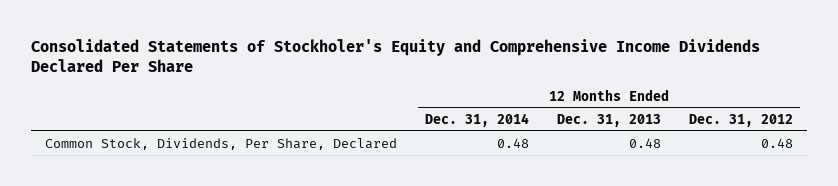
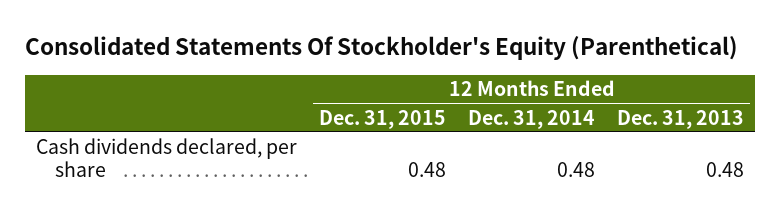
[31,38,761,72] Consolidated Statements of Stockholer's Equity and Comprehensive Income Dividends Declared Per Share -> [24,36,738,61] Consolidated Statements Of Stockholder's Equity (Parenthetical)
[689,113,794,127] Dec. 31, 2012 -> none
none -> [318,109,446,129] Dec. 31, 2015
[45,138,398,151] Common Stock, Dividends, Per Share, Declared -> [35,138,297,178] Cash dividends declared, per share

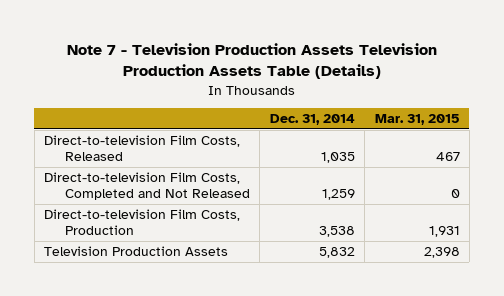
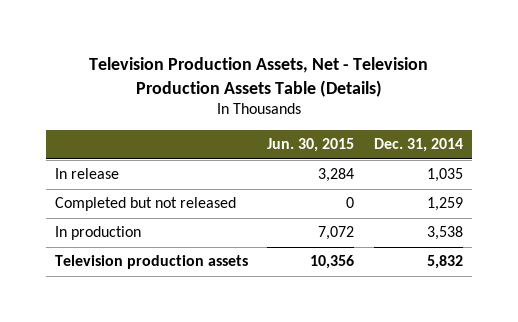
[66,43,437,80] Note 7 - Television Production Assets Television Production Assets Table (Details) -> [88,56,428,97] Television Production Assets, Net - Television Production Assets Table (Details)
[374,114,460,126] Mar. 31, 2015 -> none
none -> [267,138,355,153] Jun. 30, 2015
[43,134,240,161] Direct-to-television Film Costs, Released -> [55,168,120,180] In release
[43,171,251,200] Direct-to-television Film Costs, Completed and Not Released -> [55,197,237,212] Completed but not released
[43,208,240,235] Direct-to-television Film Costs, Production -> [55,226,142,241] In production
[43,245,228,256] Television Production Assets -> [55,255,249,270] Television production assets

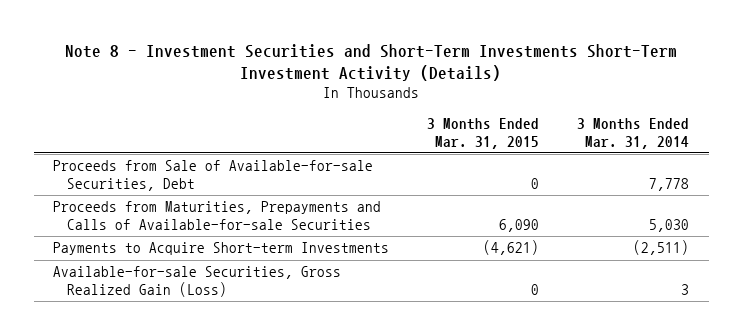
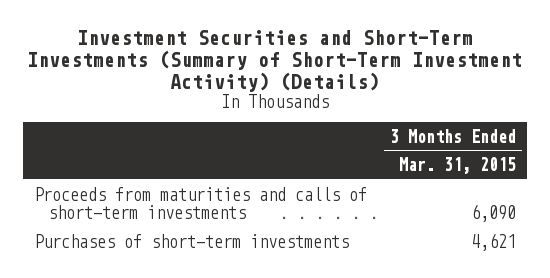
[65,43,678,82] Note 8 - Investment Securities and Short-Term Investments Short-Term Investment Activity (Details) -> [27,29,523,92] Investment Securities and Short-Term Investments (Summary of Short-Term Investment Activity) (Details)
[577,118,690,149] 3 Months Ended Mar. 31, 2014 -> none
[52,160,373,191] Proceeds from Sale of Available-for-sale Securities, Debt -> none
[52,266,341,297] Available-for-sale Securities, Gross Realized Gain (Loss) -> none
[52,201,381,230] Proceeds from Maturities, Prepayments and Calls of Available-for-sale Securities -> [34,186,368,220] Proceeds from maturities and calls of short-term investments
[52,242,389,256] Payments to Acquire Short-term Investments -> [34,233,350,248] Purchases of short-term investments
[483,240,540,256] (4,621) -> [471,232,517,251] 4,621

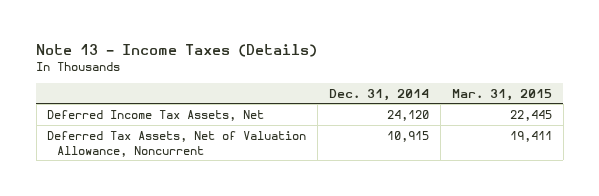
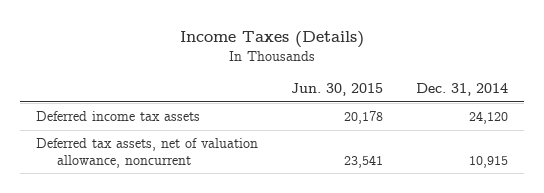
[36,43,318,57] Note 13 - Income Taxes (Details) -> [180,30,365,48] Income Taxes (Details)
[451,88,552,101] Mar. 31, 2015 -> none
none -> [291,83,384,97] Jun. 30, 2015
[47,109,265,121] Deferred Income Tax Assets, Net -> [36,111,201,122] Deferred income tax assets
[47,130,307,157] Deferred Tax Assets, Net of Valuation Allowance, Noncurrent -> [36,138,259,168] Deferred tax assets, net of valuation allowance, noncurrent

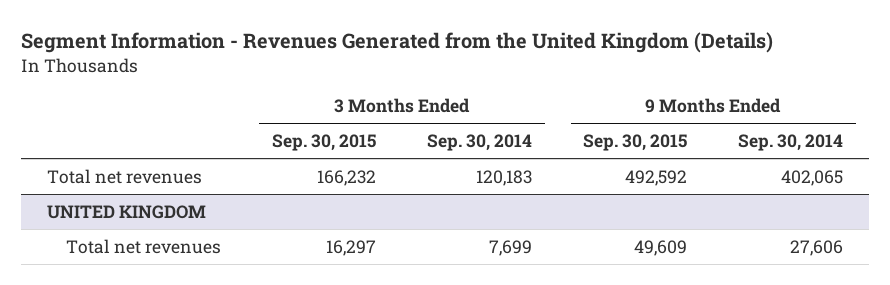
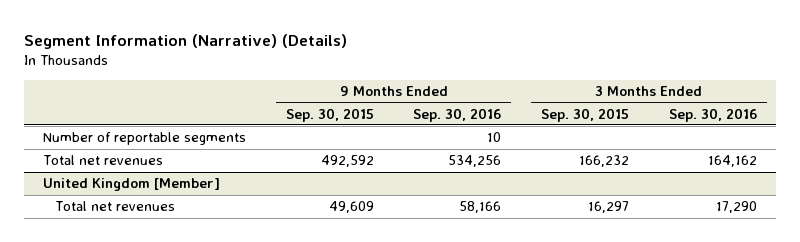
[21,32,774,54] Segment Information - Revenues Generated from the United Kingdom (Details) -> [23,33,347,49] Segment Information (Narrative) (Details)
[427,134,533,152] Sep. 30, 2014 -> none
[738,134,844,152] Sep. 30, 2014 -> none
none -> [413,107,502,122] Sep. 30, 2016
none -> [668,107,757,122] Sep. 30, 2016
none -> [43,132,247,146] Number of reportable segments
[46,204,206,219] UNITED KINGDOM -> [43,178,221,192] United Kingdom [Member]

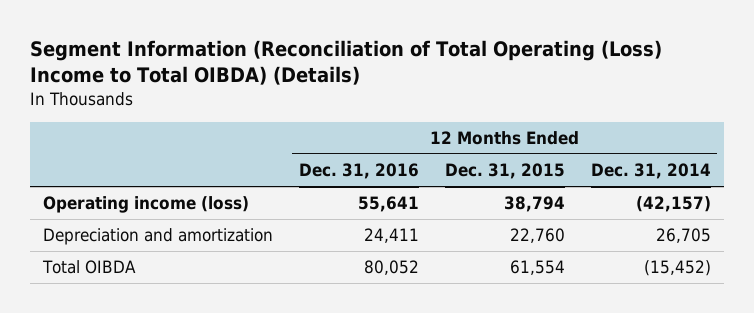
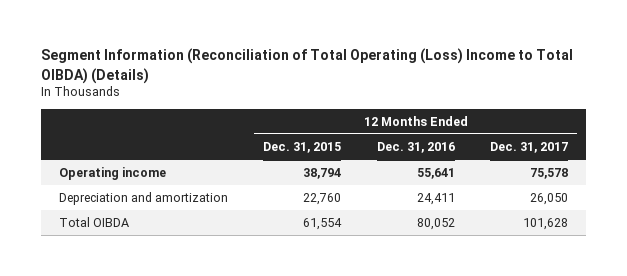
[590,163,711,180] Dec. 31, 2014 -> none
none -> [489,141,568,153] Dec. 31, 2017
[42,196,249,214] Operating income (loss) -> [58,167,166,181] Operating income

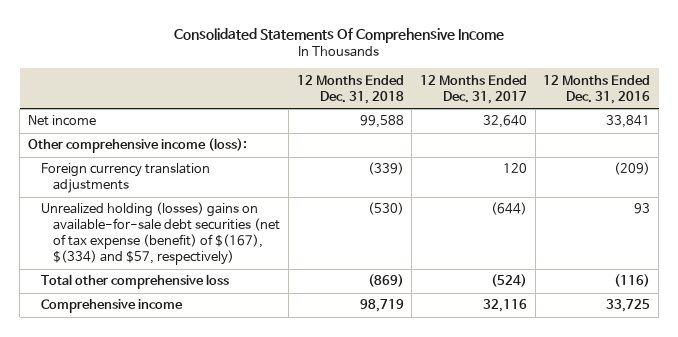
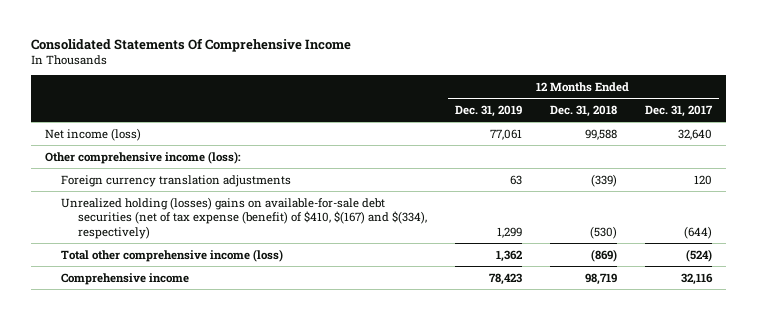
[543,74,651,104] 12 Months Ended Dec. 31, 2016 -> none
none -> [454,104,522,117] Dec. 31, 2019
[28,115,97,127] Net income -> [44,127,141,141] Net income (loss)
[40,202,281,266] Unrealized holding (losses) gains on available-for-sale debt securities (net of tax expense (benefit) of $(167), $(334) and $57, respectively) -> [61,196,427,239] Unrealized holding (losses) gains on available-for-sale debt securities (net of tax expense (benefit) of $410, $(167) and $(334), respectively)
[40,274,229,290] Total other comprehensive loss -> [61,248,284,262] Total other comprehensive income (loss)

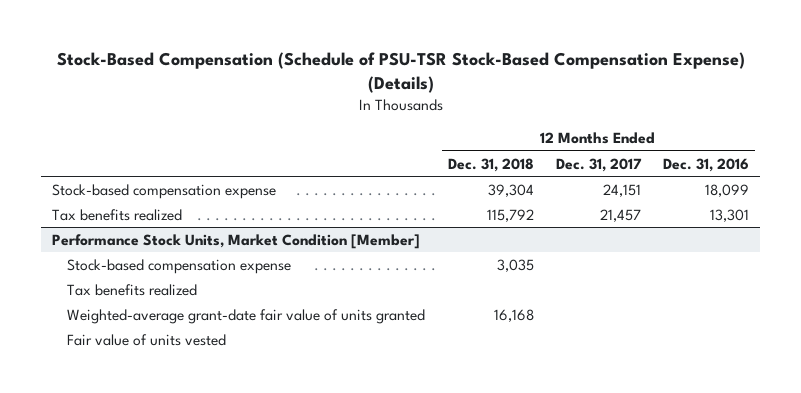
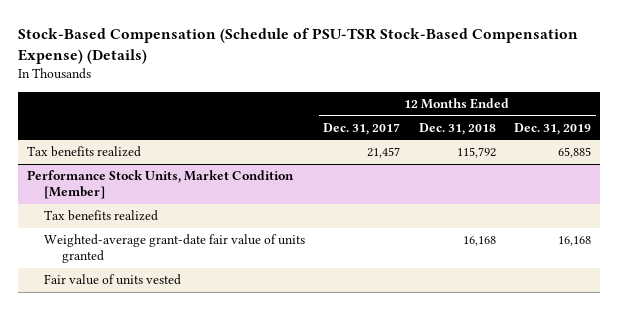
[663,157,750,172] Dec. 31, 2016 -> none
none -> [514,122,592,135] Dec. 31, 2019
[51,183,276,199] Stock-based compensation expense -> none
[67,258,292,274] Stock-based compensation expense -> none

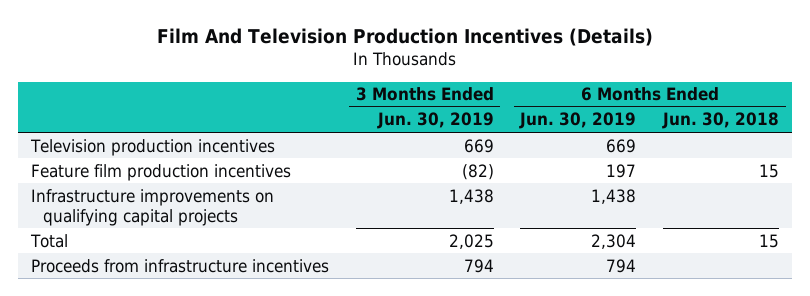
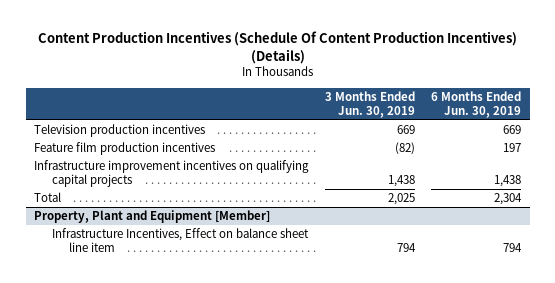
[157,28,654,47] Film And Television Production Incentives (Details) -> [37,31,517,64] Content Production Incentives (Schedule Of Content Production Incentives) (Details)
[662,112,780,130] Jun. 30, 2018 -> none
[31,188,275,226] Infrastructure improvements on qualifying capital projects -> [33,160,309,188] Infrastructure improvement incentives on qualifying capital projects
none -> [33,210,270,224] Property, Plant and Equipment [Member]
[31,258,330,273] Proceeds from infrastructure incentives -> [51,228,309,253] Infrastructure Incentives, Effect on balance sheet line item

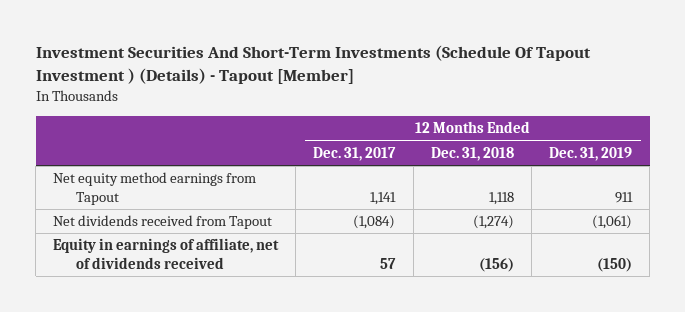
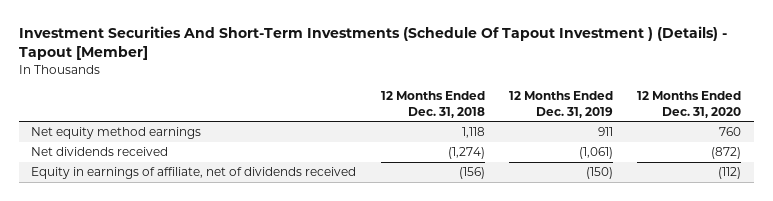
[313,146,397,161] Dec. 31, 2017 -> none
none -> [637,90,742,118] 12 Months Ended Dec. 31, 2020
[53,172,257,206] Net equity method earnings from Tapout -> [31,127,202,140] Net equity method earnings
[53,215,273,230] Net dividends received from Tapout -> [31,147,169,157] Net dividends received

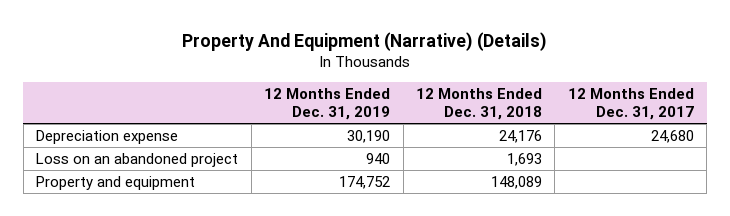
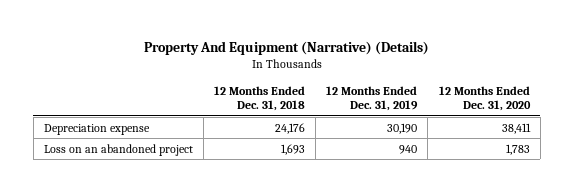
[567,87,694,121] 12 Months Ended Dec. 31, 2017 -> none
none -> [438,86,531,112] 12 Months Ended Dec. 31, 2020
[36,175,196,190] Property and equipment -> none

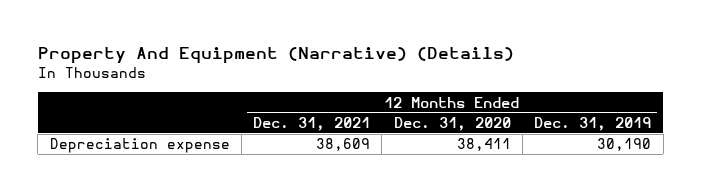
[214,86,306,112] 12 Months Ended Dec. 31, 2018 -> none
none -> [253,116,371,131] Dec. 31, 2021
[43,143,193,156] Loss on an abandoned project -> none

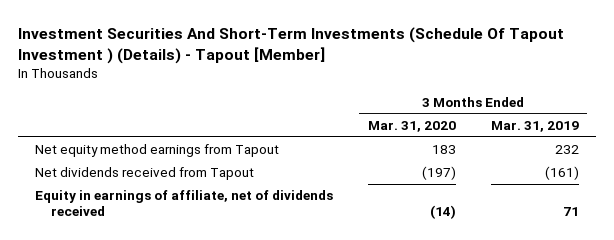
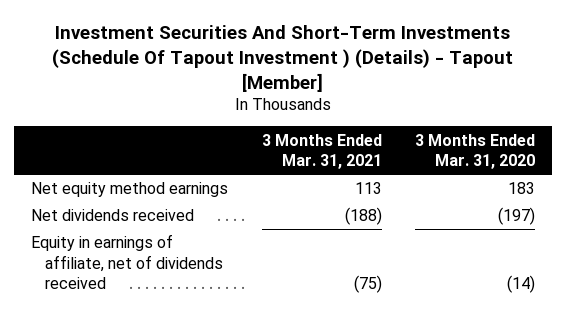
[490,121,579,133] Mar. 31, 2019 -> none
none -> [261,133,382,170] 3 Months Ended Mar. 31, 2021
[35,144,280,158] Net equity method earnings from Tapout -> [31,182,229,198] Net equity method earnings
[35,167,255,181] Net dividends received from Tapout -> [31,209,195,222] Net dividends received

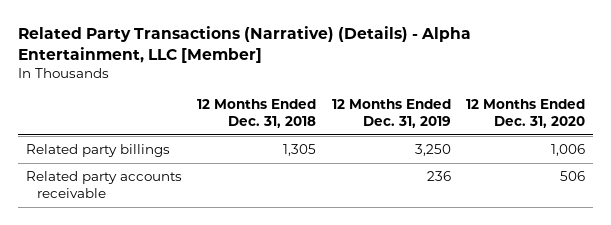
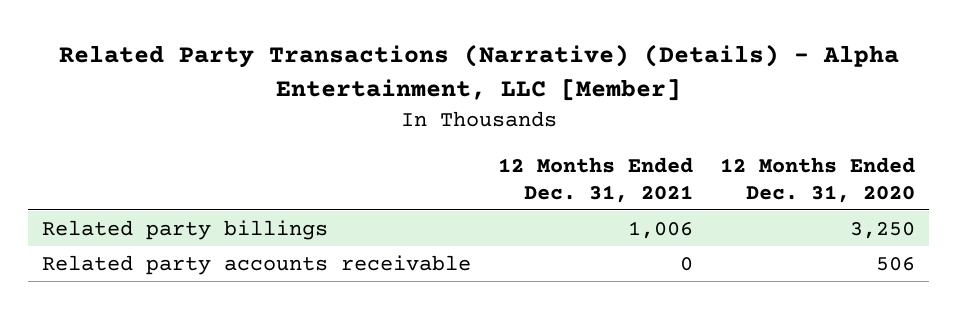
[197,99,317,129] 12 Months Ended Dec. 31, 2018 -> none
[331,99,451,129] 12 Months Ended Dec. 31, 2019 -> none
none -> [498,156,694,203] 12 Months Ended Dec. 31, 2021
[551,144,586,157] 1,006 -> [850,222,916,240] 3,250

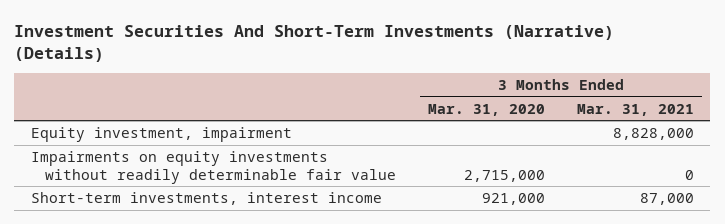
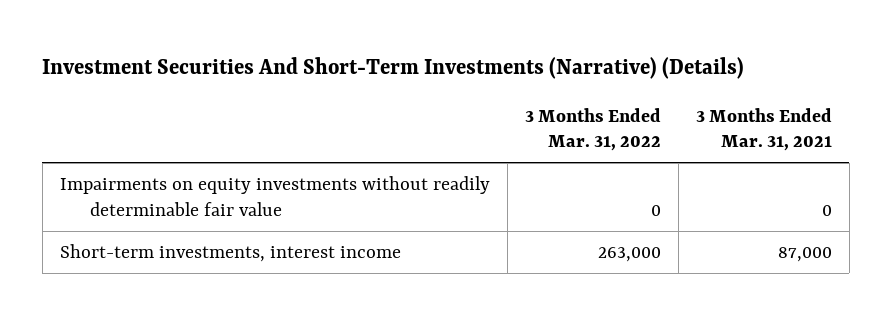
[427,103,545,116] Mar. 31, 2020 -> none
none -> [524,107,661,152] 3 Months Ended Mar. 31, 2022
[30,126,292,142] Equity investment, impairment -> none

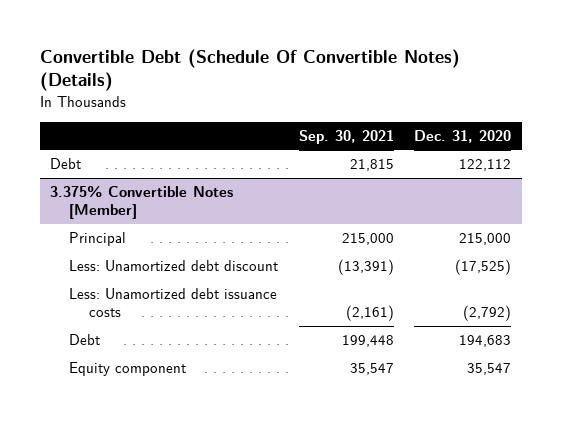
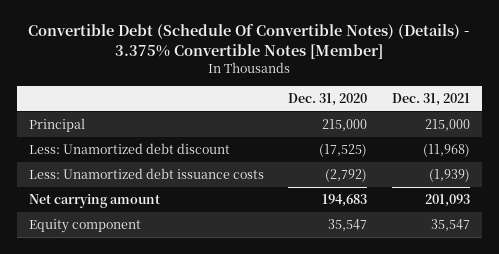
[39,49,460,92] Convertible Debt (Schedule Of Convertible Notes) (Details) -> [28,24,470,60] Convertible Debt (Schedule Of Convertible Notes) (Details) - 3.375% Convertible Notes [Member]
[298,129,394,144] Sep. 30, 2021 -> none
none -> [391,92,470,106] Dec. 31, 2021
[49,158,81,170] Debt -> none
[49,186,233,220] 3.375% Convertible Notes [Member] -> none
[69,334,101,346] Debt -> [29,193,161,208] Net carrying amount

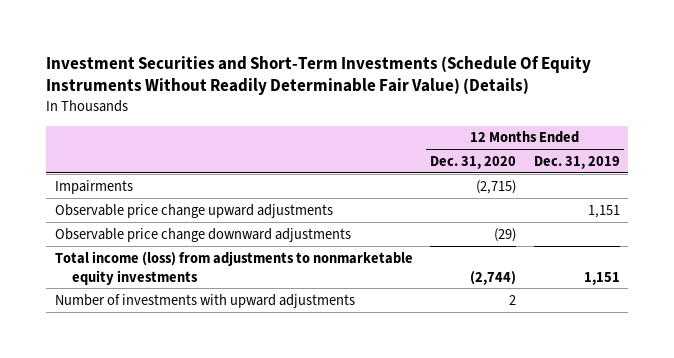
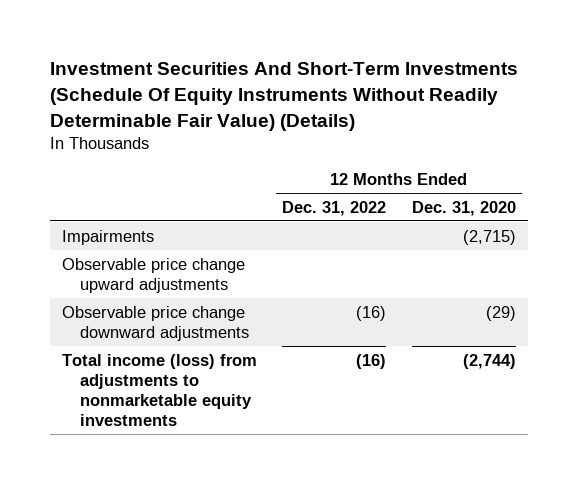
[45,55,591,96] Investment Securities and Short-Term Investments (Schedule Of Equity Instruments Without Readily Determinable Fair Value) (Details) -> [49,62,518,131] Investment Securities And Short-Term Investments (Schedule Of Equity Instruments Without Readily Determinable Fair Value) (Details)
[533,155,620,169] Dec. 31, 2019 -> none
none -> [282,200,387,216] Dec. 31, 2022
[54,293,355,308] Number of investments with upward adjustments -> none

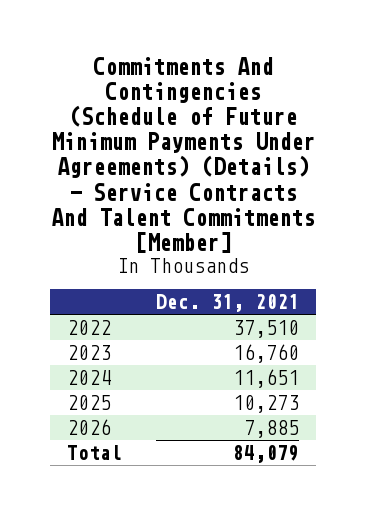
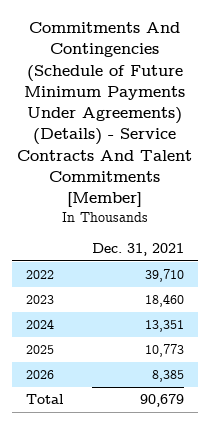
[232,320,299,339] 37,510 -> [144,269,184,283] 39,710
[232,344,299,364] 16,760 -> [144,294,184,308] 18,460
[232,369,299,389] 11,651 -> [144,320,184,333] 13,351
[232,395,299,414] 10,273 -> [144,344,184,358] 10,773
[243,420,299,439] 7,885 -> [151,370,184,383] 8,385
[232,445,299,464] 84,079 -> [139,394,184,408] 90,679

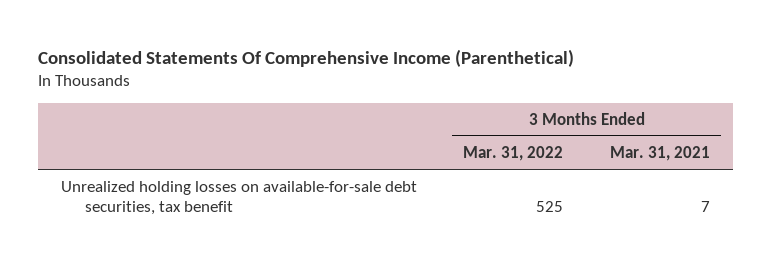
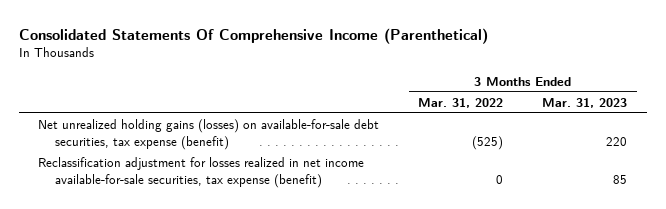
[609,145,710,161] Mar. 31, 2021 -> none
none -> [542,97,628,108] Mar. 31, 2023
[61,180,418,215] Unrealized holding losses on available-for-sale debt securities, tax benefit -> [38,119,380,150] Net unrealized holding gains (losses) on available-for-sale debt securities, tax expense (benefit)
[536,200,564,212] 525 -> [472,135,504,150] (525)
none -> [38,157,365,188] Reclassification adjustment for losses realized in net income available-for-sale securities, tax expense (benefit)

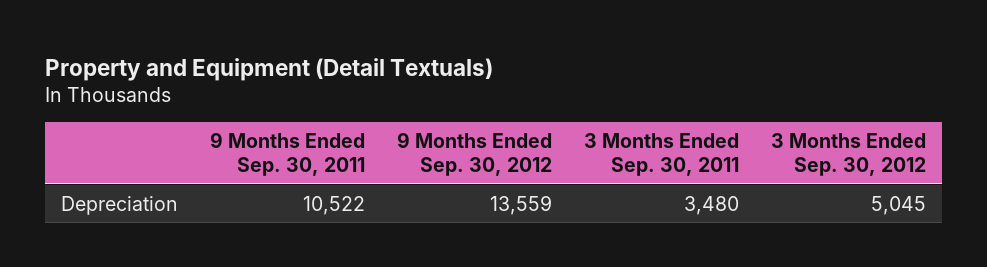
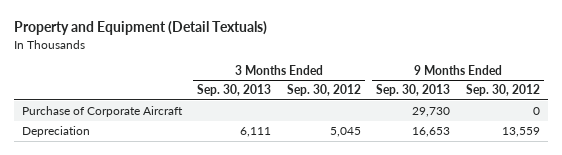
[210,131,366,177] 9 Months Ended Sep. 30, 2011 -> none
[584,132,740,177] 3 Months Ended Sep. 30, 2011 -> none
none -> [197,84,272,97] Sep. 30, 2013
none -> [376,84,451,97] Sep. 30, 2013
none -> [21,106,183,118] Purchase of Corporate Aircraft

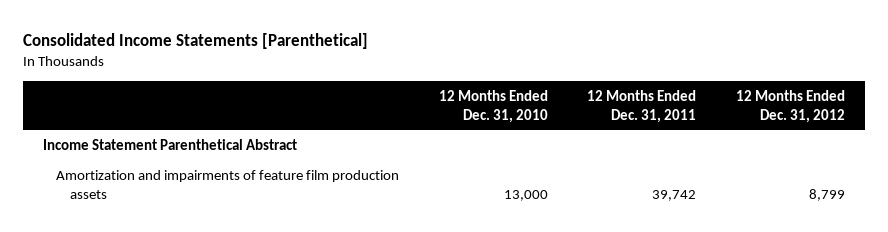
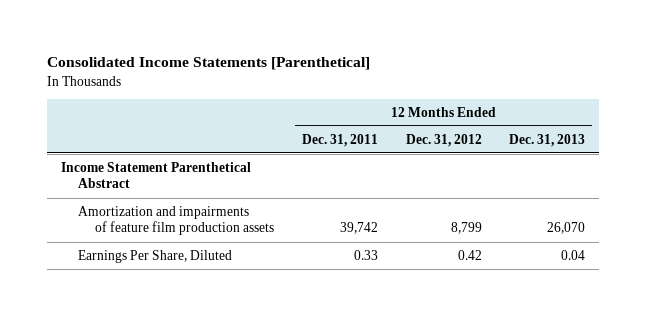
[438,89,548,123] 12 Months Ended Dec. 31, 2010 -> none
none -> [509,133,586,147] Dec. 31, 2013
none -> [77,249,232,263] Earnings Per Share, Diluted

